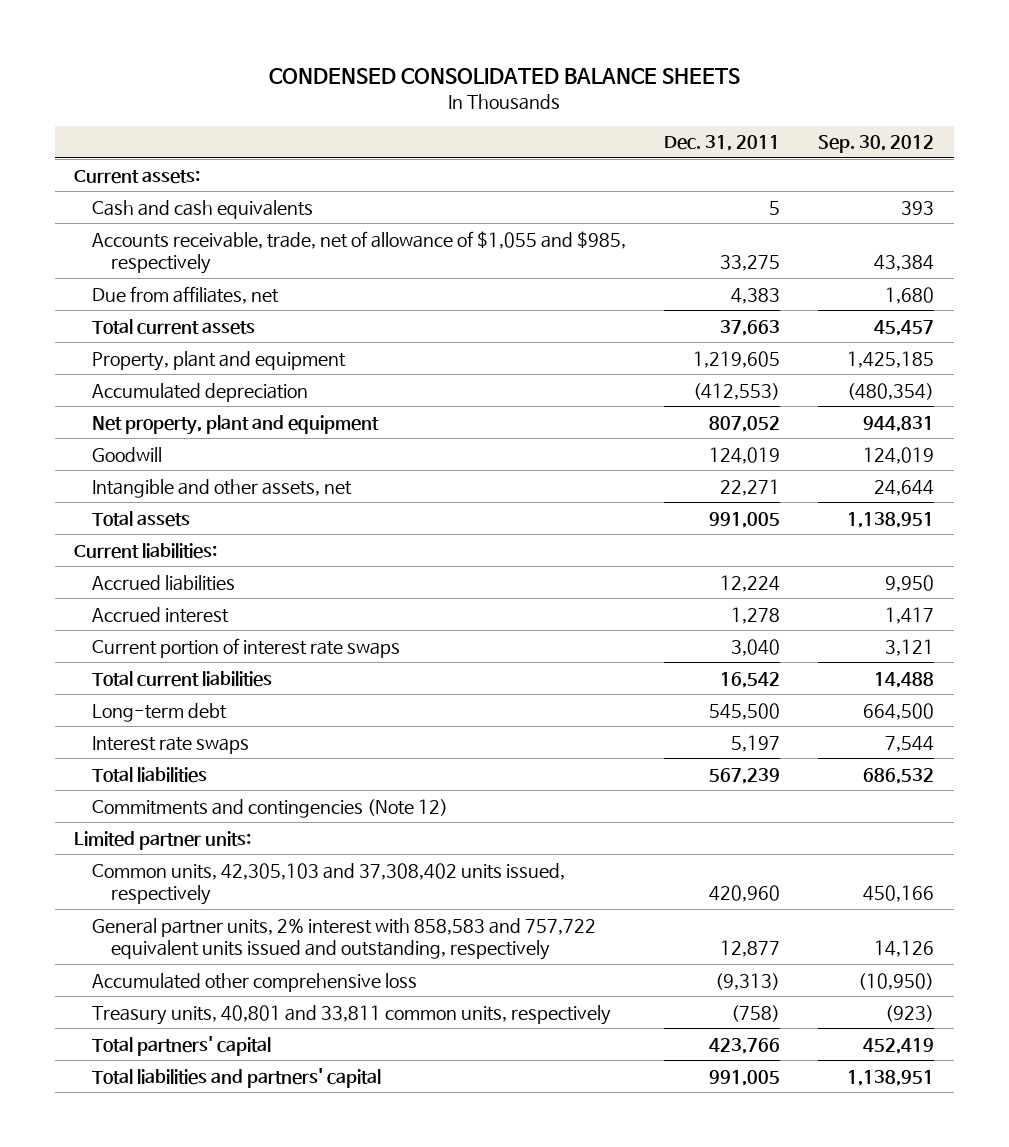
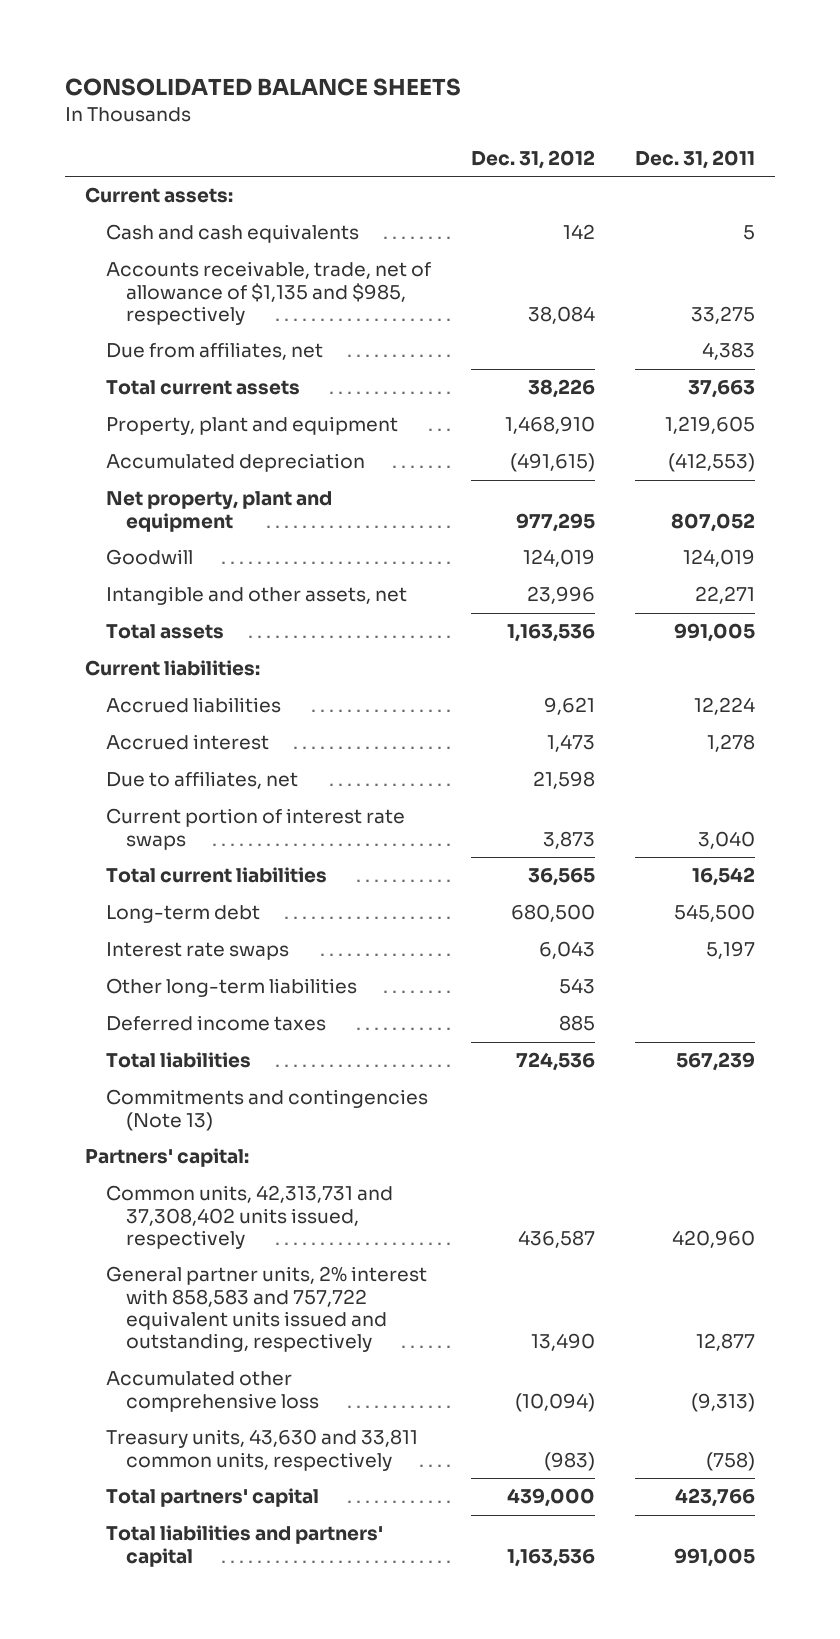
[269,68,741,85] CONDENSED CONSOLIDATED BALANCE SHEETS -> [65,77,462,96] CONSOLIDATED BALANCE SHEETS
[818,135,935,154] Sep. 30, 2012 -> none
none -> [470,149,595,169] Dec. 31, 2012
[92,230,627,275] Accounts receivable, trade, net of allowance of $1,055 and $985, respectively -> [105,261,431,325] Accounts receivable, trade, net of allowance of $1,135 and $985, respectively
none -> [105,771,298,790] Due to affiliates, net
none -> [105,978,357,998] Other long-term liabilities
none -> [105,1015,326,1032] Deferred income taxes
[74,830,252,850] Limited partner units: -> none
[92,798,449,818] Commitments and contingencies (Note 12) -> [105,1089,428,1131] Commitments and contingencies (Note 13)
none -> [85,1148,250,1168] Partners' capital:
[92,862,566,906] Common units, 42,305,103 and 37,308,402 units issued, respectively -> [105,1185,393,1249] Common units, 42,313,731 and 37,308,402 units issued, respectively
[92,1004,612,1025] Treasury units, 40,801 and 33,811 common units, respectively -> [105,1429,418,1471] Treasury units, 43,630 and 33,811 common units, respectively

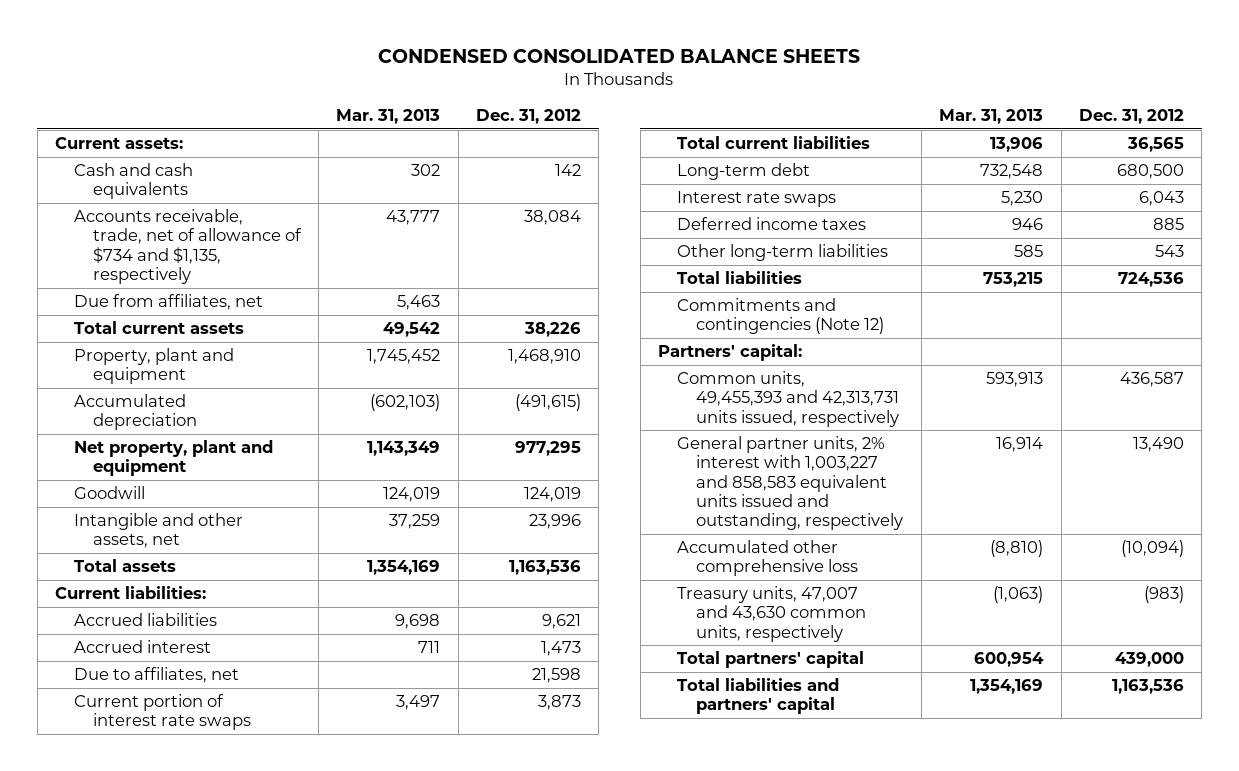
[65,77,462,96] CONSOLIDATED BALANCE SHEETS -> [378,49,861,64] CONDENSED CONSOLIDATED BALANCE SHEETS
[634,149,755,169] Dec. 31, 2011 -> none
none -> [336,109,441,125] Mar. 31, 2013
[105,261,431,325] Accounts receivable, trade, net of allowance of $1,135 and $985, respectively -> [74,209,302,284] Accounts receivable, trade, net of allowance of $734 and $1,135, respectively
[105,978,357,998] Other long-term liabilities -> [676,244,888,262] Other long-term liabilities
[105,1089,428,1131] Commitments and contingencies (Note 13) -> [676,298,884,335] Commitments and contingencies (Note 12)
[105,1185,393,1249] Common units, 42,313,731 and 37,308,402 units issued, respectively -> [676,371,899,427] Common units, 49,455,393 and 42,313,731 units issued, respectively
[105,1266,427,1353] General partner units, 2% interest with 858,583 and 757,722 equivalent units issued and outstanding, respectively -> [676,436,903,531] General partner units, 2% interest with 1,003,227 and 858,583 equivalent units issued and outstanding, respectively
[105,1429,418,1471] Treasury units, 43,630 and 33,811 common units, respectively -> [676,586,866,642] Treasury units, 47,007 and 43,630 common units, respectively

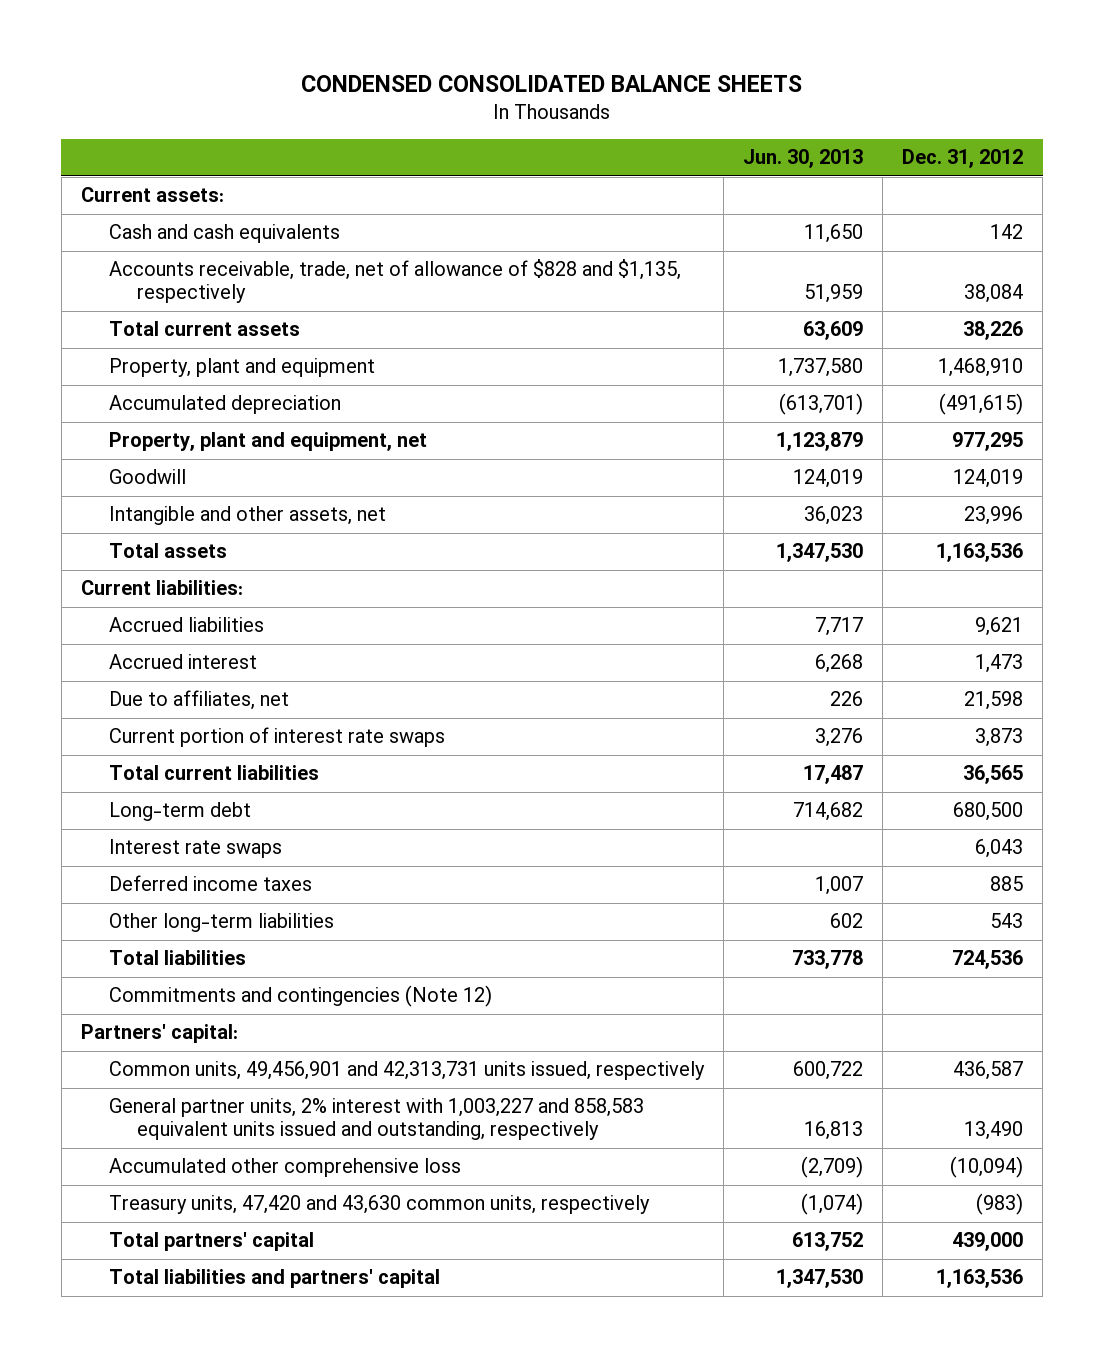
[336,109,441,125] Mar. 31, 2013 -> none
none -> [742,149,863,169] Jun. 30, 2013
[74,294,264,311] Due from affiliates, net -> none
[74,209,302,284] Accounts receivable, trade, net of allowance of $734 and $1,135, respectively -> [108,259,681,304] Accounts receivable, trade, net of allowance of $828 and $1,135, respectively
[74,440,274,477] Net property, plant and equipment -> [108,432,427,452] Property, plant and equipment, net
[676,371,899,427] Common units, 49,455,393 and 42,313,731 units issued, respectively -> [108,1061,705,1081] Common units, 49,456,901 and 42,313,731 units issued, respectively
[676,586,866,642] Treasury units, 47,007 and 43,630 common units, respectively -> [108,1195,650,1215] Treasury units, 47,420 and 43,630 common units, respectively

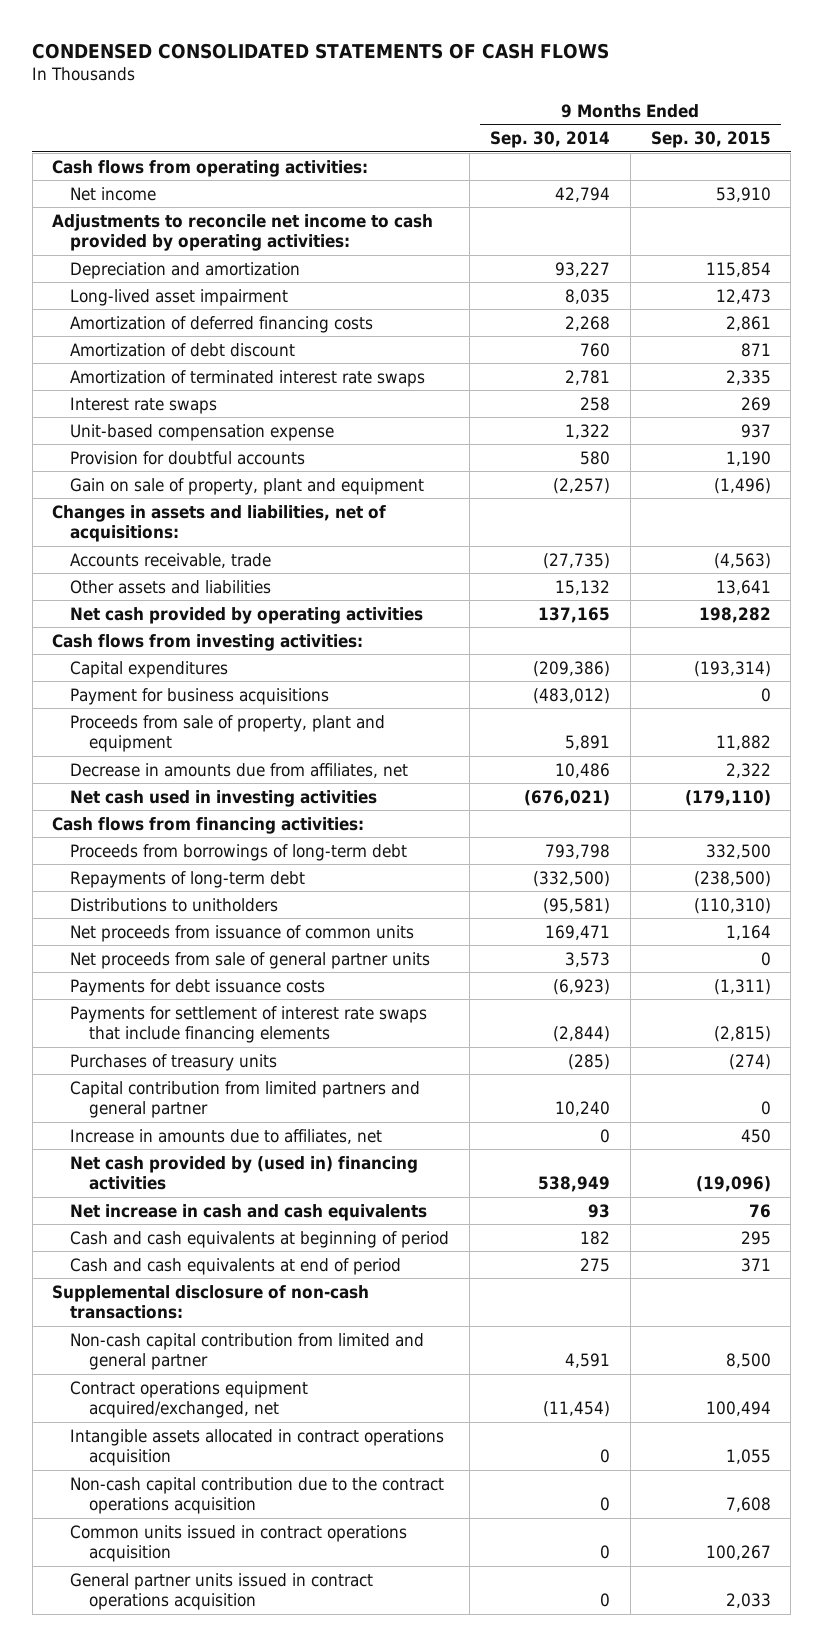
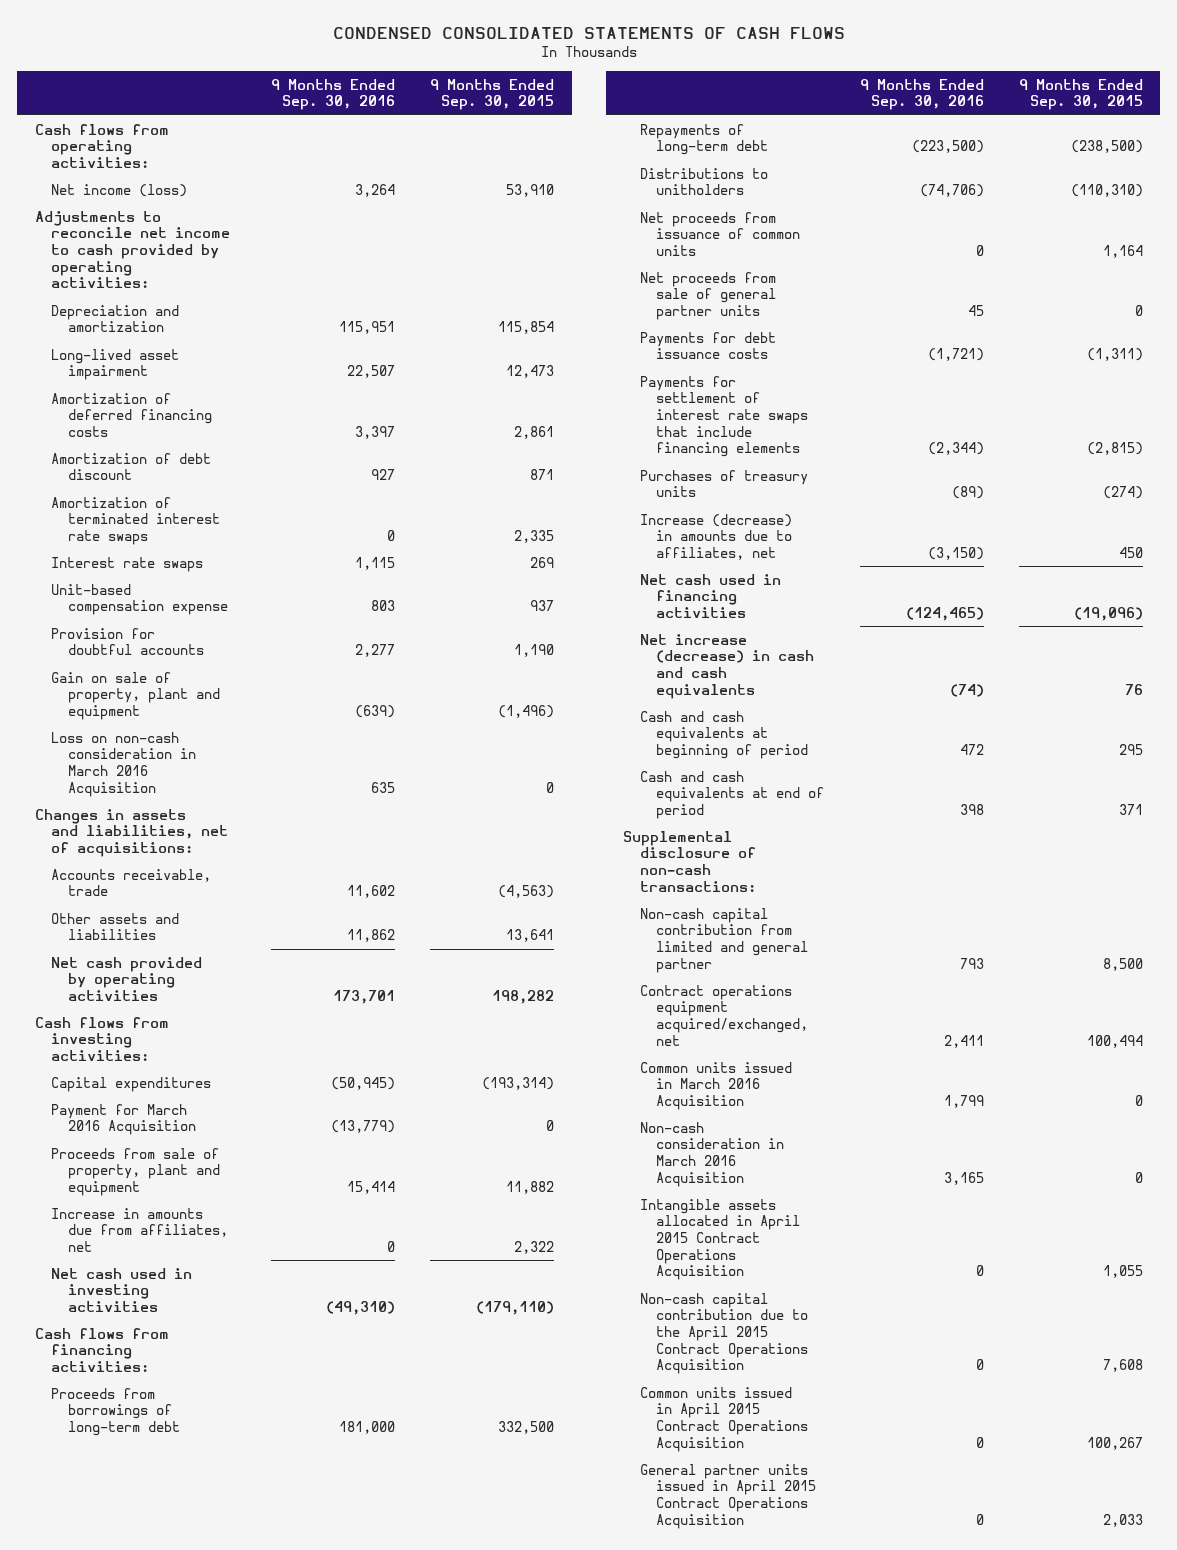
[490,131,611,149] Sep. 30, 2014 -> none
none -> [270,78,395,111] 9 Months Ended Sep. 30, 2016
[70,186,157,201] Net income -> [51,183,188,197] Net income (loss)
none -> [51,731,196,797] Loss on non-cash consideration in March 2016 Acquisition
[70,687,330,705] Payment for business acquisitions -> [51,1103,196,1136] Payment for March 2016 Acquisition
[70,762,409,778] Decrease in amounts due from affiliates, net -> [51,1207,228,1253] Increase in amounts due from affiliates, net
[70,1080,421,1119] Capital contribution from limited partners and general partner -> none
[70,1128,383,1144] Increase in amounts due to affiliates, net -> [639,513,793,561] Increase (decrease) in amounts due to affiliates, net
[70,1155,419,1191] Net cash provided by (used in) financing activities -> [639,573,781,619] Net cash used in financing activities
[70,1203,428,1221] Net increase in cash and cash equivalents -> [639,633,815,699] Net increase (decrease) in cash and cash equivalents
none -> [639,1061,792,1111] Common units issued in March 2016 Acquisition
none -> [639,1121,785,1187] Non-cash consideration in March 2016 Acquisition
[70,1428,445,1467] Intangible assets allocated in contract operations acquisition -> [639,1198,801,1281] Intangible assets allocated in April 2015 Contract Operations Acquisition
[70,1476,445,1515] Non-cash capital contribution due to the contract operations acquisition -> [639,1292,809,1375] Non-cash capital contribution due to the April 2015 Contract Operations Acquisition
[70,1524,408,1563] Common units issued in contract operations acquisition -> [639,1386,809,1452] Common units issued in April 2015 Contract Operations Acquisition
[70,1572,374,1611] General partner units issued in contract operations acquisition -> [639,1463,817,1529] General partner units issued in April 2015 Contract Operations Acquisition

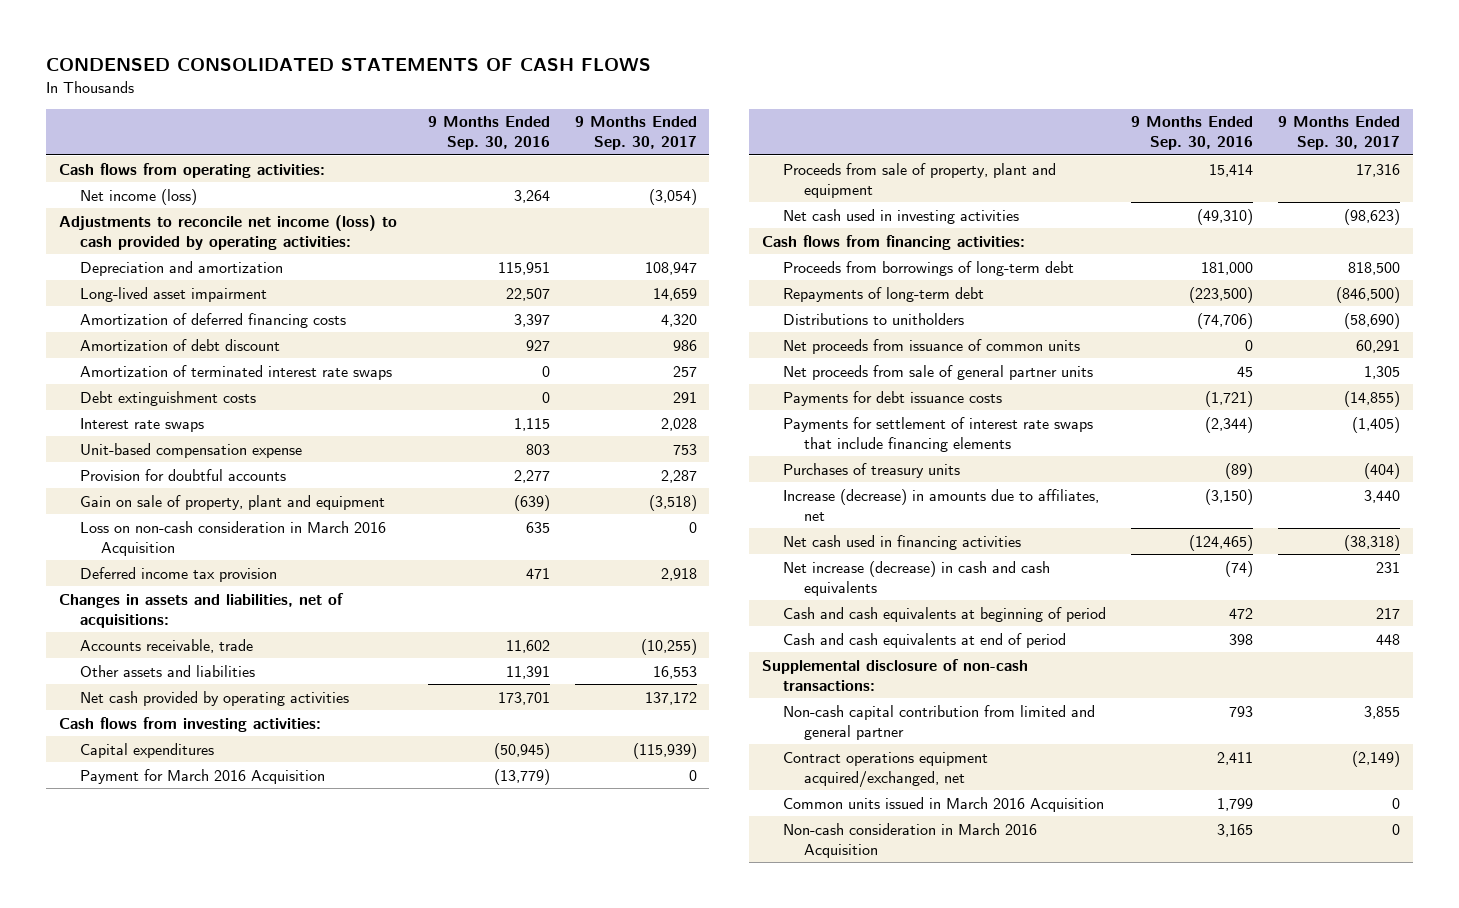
[429,78,554,111] 9 Months Ended Sep. 30, 2015 -> none
none -> [574,116,697,151] 9 Months Ended Sep. 30, 2017
[34,210,231,289] Adjustments to reconcile net income to cash provided by operating activities: -> [58,214,397,250] Adjustments to reconcile net income (loss) to cash provided by operating activities:
none -> [79,390,256,406] Debt extinguishment costs
none -> [79,566,277,582] Deferred income tax provision
[346,929,395,943] 11,862 -> [505,665,550,679] 11,391
[51,1207,228,1253] Increase in amounts due from affiliates, net -> none
[639,1198,801,1281] Intangible assets allocated in April 2015 Contract Operations Acquisition -> none
[639,1292,809,1375] Non-cash capital contribution due to the April 2015 Contract Operations Acquisition -> none
[639,1386,809,1452] Common units issued in April 2015 Contract Operations Acquisition -> none
[639,1463,817,1529] General partner units issued in April 2015 Contract Operations Acquisition -> none

